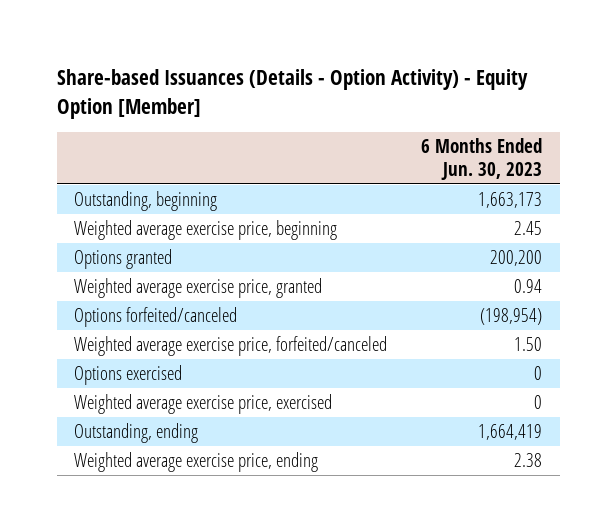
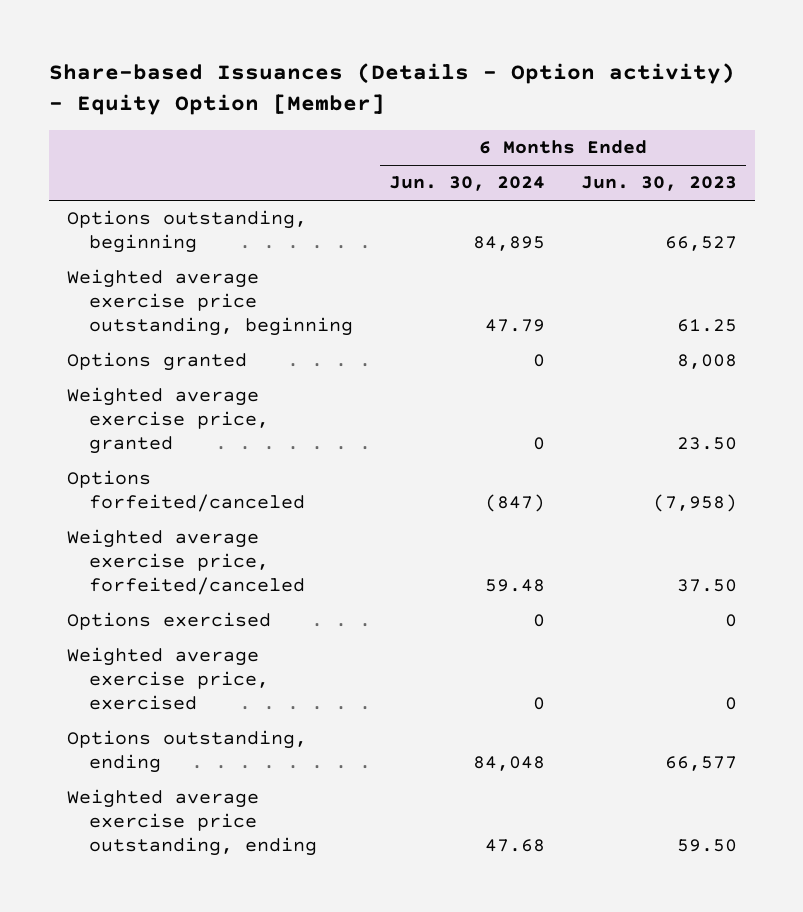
[56,69,528,119] Share-based Issuances (Details - Option Activity) - Equity Option [Member] -> [48,63,735,116] Share-based Issuances (Details - Option activity) - Equity Option [Member]
none -> [388,176,545,192] Jun. 30, 2024
[73,190,217,211] Outstanding, beginning -> [66,210,307,254] Options outstanding, beginning
[478,191,543,208] 1,663,173 -> [664,236,737,252] 66,527
[73,219,337,240] Weighted average exercise price, beginning -> [66,269,353,337] Weighted average exercise price outstanding, beginning
[514,220,543,235] 2.45 -> [676,319,737,333] 61.25
[490,249,543,266] 200,200 -> [676,354,737,370] 8,008
[514,278,543,293] 0.94 -> [676,437,737,451] 23.50
[480,307,543,325] (198,954) -> [652,494,737,513] (7,958)
[514,336,543,351] 1.50 -> [676,579,737,593] 37.50
[73,422,198,443] Outstanding, ending -> [66,730,307,774] Options outstanding, ending
[478,423,543,440] 1,664,419 -> [664,756,737,772] 66,577
[73,451,318,472] Weighted average exercise price, ending -> [66,789,317,857] Weighted average exercise price outstanding, ending
[514,452,543,467] 2.38 -> [676,839,737,853] 59.50

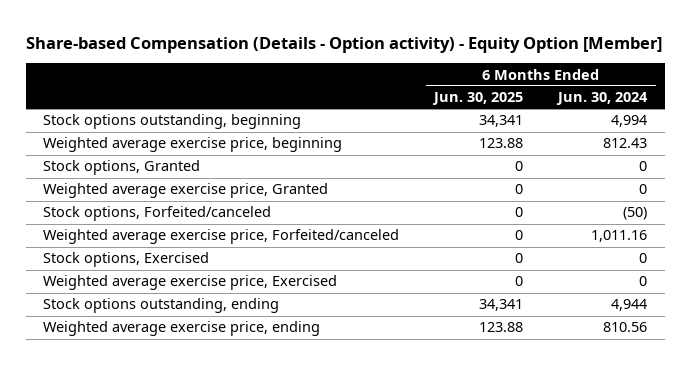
[48,63,735,116] Share-based Issuances (Details - Option activity) - Equity Option [Member] -> [25,36,662,53] Share-based Compensation (Details - Option activity) - Equity Option [Member]
[580,176,737,192] Jun. 30, 2023 -> none
none -> [432,92,524,106] Jun. 30, 2025
[66,210,307,254] Options outstanding, beginning -> [43,114,302,130] Stock options outstanding, beginning
[472,236,545,252] 84,895 -> [611,115,648,128] 4,994
[66,269,353,337] Weighted average exercise price outstanding, beginning -> [43,137,343,153] Weighted average exercise price, beginning
[484,319,545,333] 47.79 -> [603,138,648,149] 812.43
[66,352,247,372] Options granted -> [43,160,201,176] Stock options, Granted
[66,387,269,455] Weighted average exercise price, granted -> [43,183,329,199] Weighted average exercise price, Granted
[66,470,305,513] Options forfeited/canceled -> [43,206,272,222] Stock options, Forfeited/canceled
[484,494,545,513] (847) -> [623,207,648,221] (50)
[66,529,305,596] Weighted average exercise price, forfeited/canceled -> [43,229,400,245] Weighted average exercise price, Forfeited/canceled
[484,579,545,593] 59.48 -> [591,230,648,243] 1,011.16
[66,612,271,631] Options exercised -> [43,252,210,268] Stock options, Exercised
[66,647,269,711] Weighted average exercise price, exercised -> [43,275,338,291] Weighted average exercise price, Exercised
[66,730,307,774] Options outstanding, ending -> [43,298,280,314] Stock options outstanding, ending
[472,756,545,772] 84,048 -> [611,299,648,312] 4,944
[66,789,317,857] Weighted average exercise price outstanding, ending -> [43,321,321,337] Weighted average exercise price, ending
[484,839,545,853] 47.68 -> [603,322,648,333] 810.56

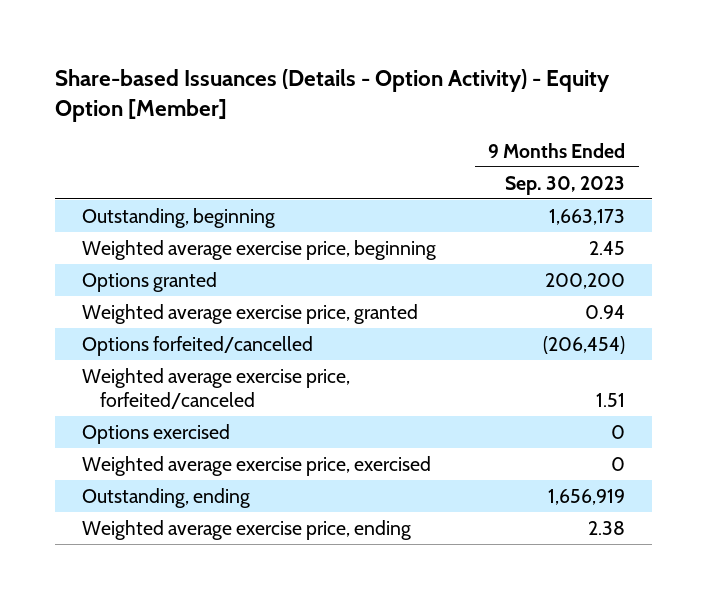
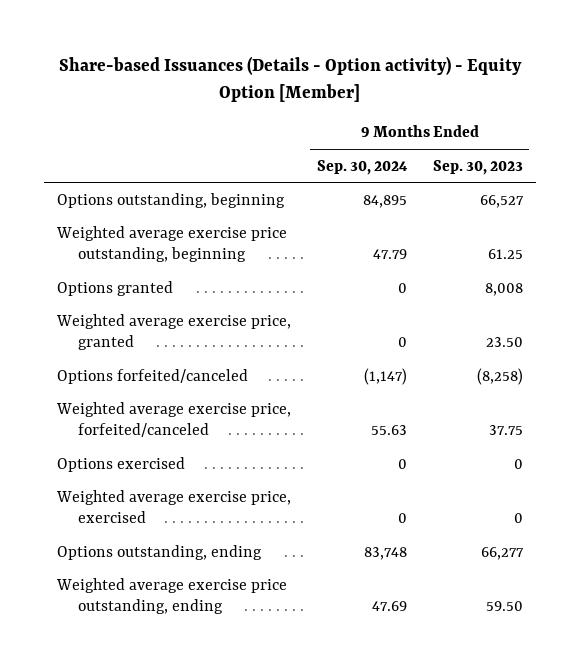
[55,68,611,122] Share-based Issuances (Details - Option Activity) - Equity Option [Member] -> [58,56,522,103] Share-based Issuances (Details - Option activity) - Equity Option [Member]
none -> [316,159,408,175] Sep. 30, 2024
[81,207,275,228] Outstanding, beginning -> [56,192,285,208] Options outstanding, beginning
[549,208,626,225] 1,663,173 -> [479,194,524,208] 66,527
[81,239,436,260] Weighted average exercise price, beginning -> [55,225,287,262] Weighted average exercise price outstanding, beginning
[589,240,626,255] 2.45 -> [487,248,523,259] 61.25
[545,272,626,289] 200,200 -> [484,282,523,296] 8,008
[585,304,626,319] 0.94 -> [485,336,523,347] 23.50
[81,335,313,356] Options forfeited/cancelled -> [56,368,248,384] Options forfeited/canceled
[543,335,626,354] (206,454) -> [476,367,523,385] (8,258)
[596,392,626,407] 1.51 -> [488,424,523,435] 37.75
[81,487,250,508] Outstanding, ending -> [56,544,262,560] Options outstanding, ending
[548,488,626,505] 1,656,919 -> [480,546,524,560] 66,277
[81,519,411,540] Weighted average exercise price, ending -> [55,577,287,614] Weighted average exercise price outstanding, ending
[588,520,626,535] 2.38 -> [485,600,523,611] 59.50

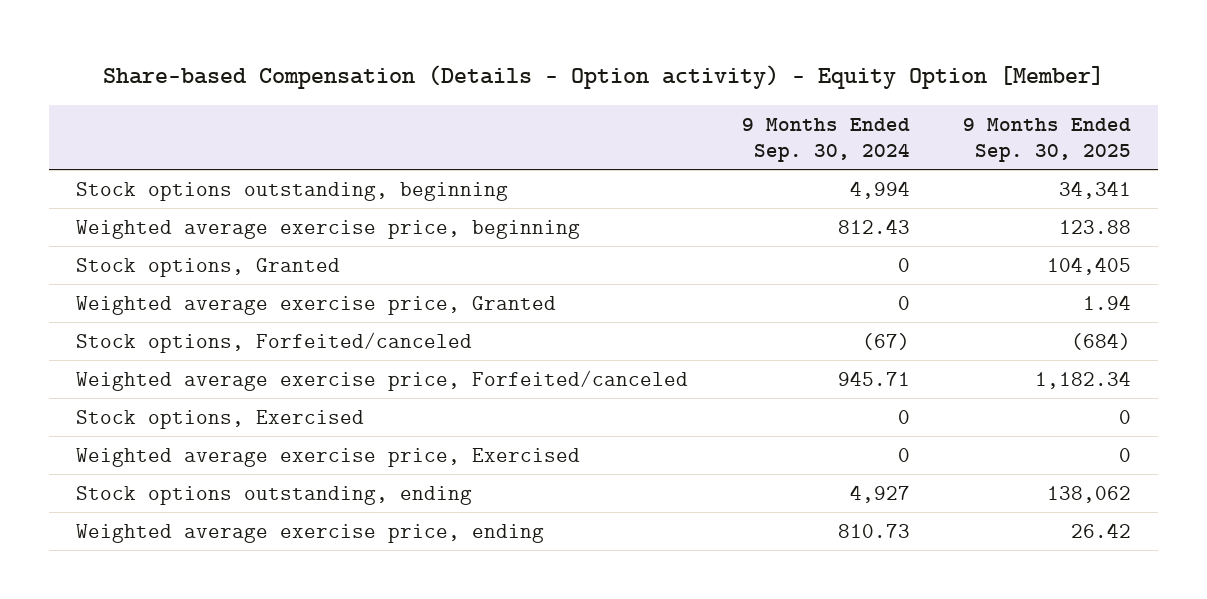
[58,56,522,103] Share-based Issuances (Details - Option activity) - Equity Option [Member] -> [102,64,1104,89] Share-based Compensation (Details - Option activity) - Equity Option [Member]
[432,159,523,175] Sep. 30, 2023 -> none
none -> [963,117,1132,162] 9 Months Ended Sep. 30, 2025
[56,192,285,208] Options outstanding, beginning -> [75,181,508,201] Stock options outstanding, beginning
[362,194,407,208] 84,895 -> [849,180,910,199] 4,994
[55,225,287,262] Weighted average exercise price outstanding, beginning -> [75,219,580,239] Weighted average exercise price, beginning
[372,248,407,259] 47.79 -> [837,218,910,234] 812.43
[56,280,173,296] Options granted -> [75,257,340,277] Stock options, Granted
[55,313,291,350] Weighted average exercise price, granted -> [75,295,556,315] Weighted average exercise price, Granted
[56,368,248,384] Options forfeited/canceled -> [75,331,472,353] Stock options, Forfeited/canceled
[363,367,407,385] (1,147) -> [861,332,910,350] (67)
[55,401,291,437] Weighted average exercise price, forfeited/canceled -> [75,369,688,391] Weighted average exercise price, Forfeited/canceled
[370,424,407,435] 55.63 -> [837,370,910,386] 945.71
[56,456,185,472] Options exercised -> [75,409,364,429] Stock options, Exercised
[55,489,291,523] Weighted average exercise price, exercised -> [75,447,580,467] Weighted average exercise price, Exercised
[56,544,262,560] Options outstanding, ending -> [75,485,472,505] Stock options outstanding, ending
[363,546,407,560] 83,748 -> [849,484,910,503] 4,927
[55,577,287,614] Weighted average exercise price outstanding, ending -> [75,523,544,543] Weighted average exercise price, ending
[371,600,407,611] 47.69 -> [837,523,910,538] 810.73

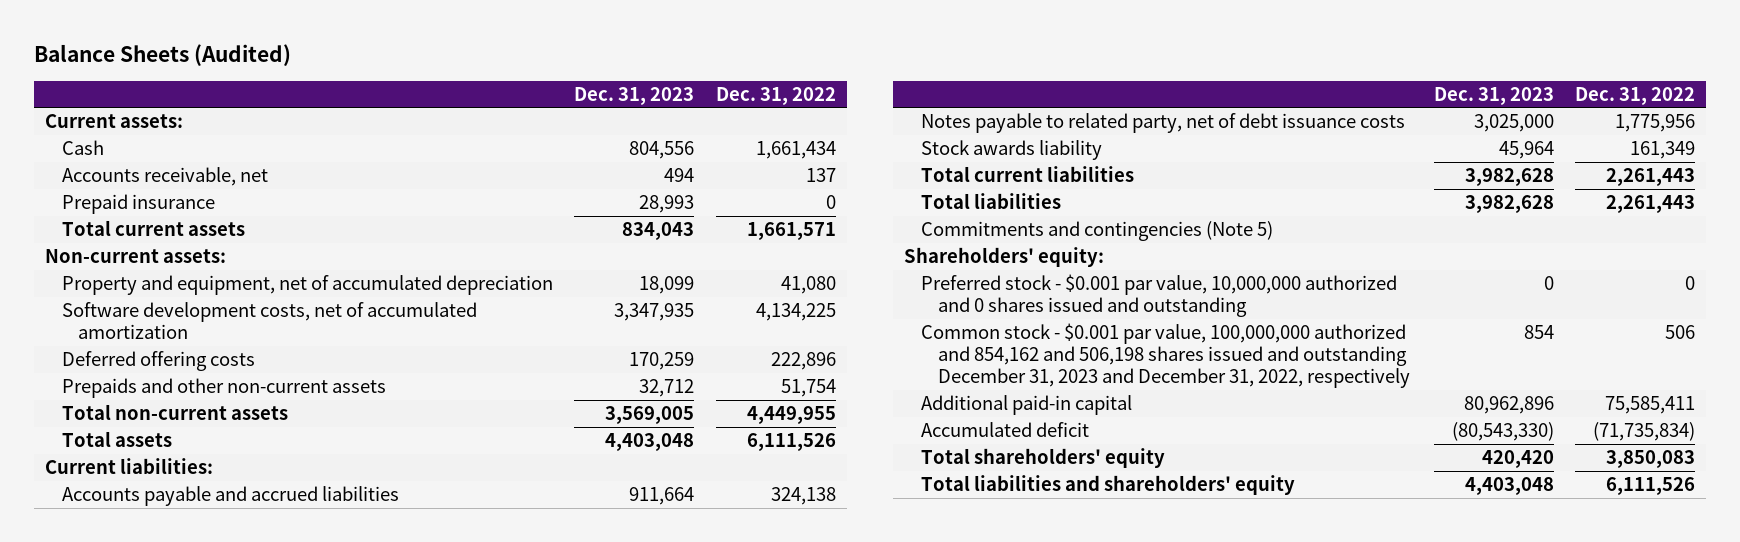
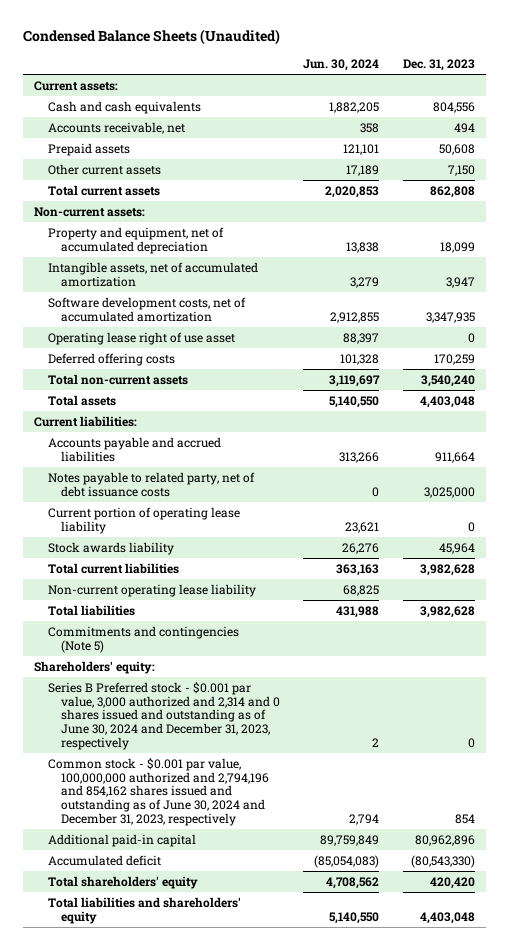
[33,44,291,67] Balance Sheets (Audited) -> [22,29,280,46] Condensed Balance Sheets (Unaudited)
[716,86,837,105] Dec. 31, 2022 -> none
none -> [303,59,380,72] Jun. 30, 2024
[61,139,104,155] Cash -> [47,100,201,114] Cash and cash equivalents
[61,193,215,214] Prepaid insurance -> none
none -> [47,142,130,156] Prepaid assets
none -> [47,163,161,175] Other current assets
[622,221,695,240] 834,043 -> [429,185,475,198] 862,808
none -> [47,261,258,287] Intangible assets, net of accumulated amortization
none -> [47,331,235,345] Operating lease right of use asset
[61,377,386,398] Prepaids and other non-current assets -> none
[605,405,695,424] 3,569,005 -> [420,374,475,387] 3,540,240
none -> [47,506,240,534] Current portion of operating lease liability
none -> [47,583,256,597] Non-current operating lease liability
[920,273,1397,318] Preferred stock - $0.001 par value, 10,000,000 authorized and 0 shares issued and outstanding -> [47,681,281,751] Series B Preferred stock - $0.001 par value, 3,000 authorized and 2,314 and 0 shares issued and outstanding as of June 30, 2024 and December 31, 2023, respectively
[920,322,1410,389] Common stock - $0.001 par value, 100,000,000 authorized and 854,162 and 506,198 shares issued and outstanding December 31, 2023 and December 31, 2022, respectively -> [47,757,270,827] Common stock - $0.001 par value, 100,000,000 authorized and 2,794,196 and 854,162 shares issued and outstanding as of June 30, 2024 and December 31, 2023, respectively

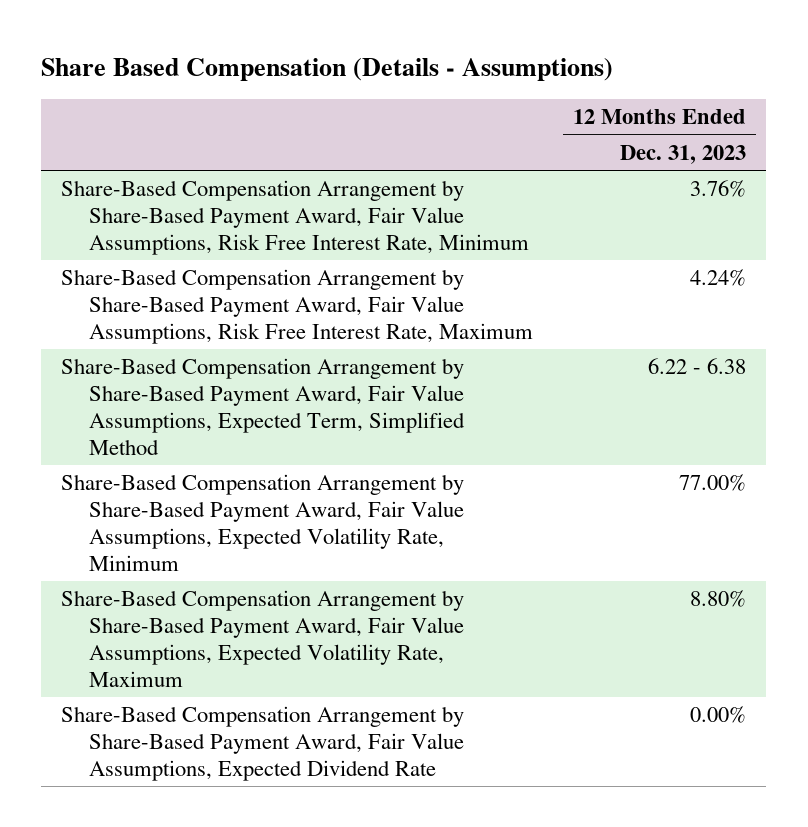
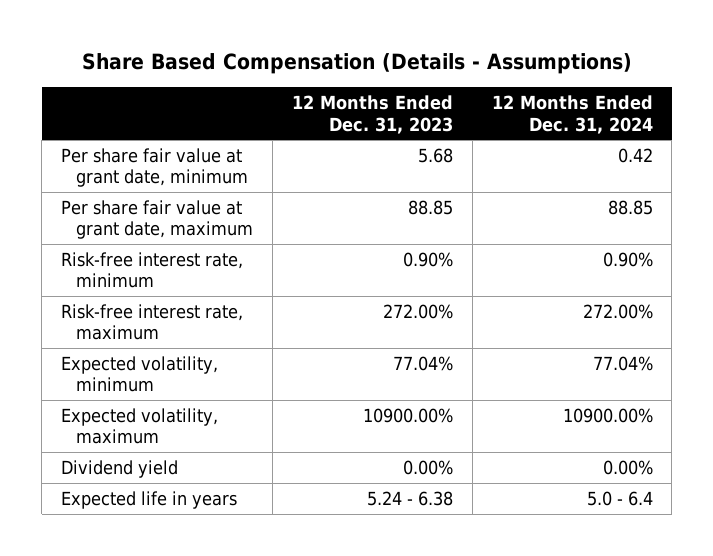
none -> [491,95,653,134] 12 Months Ended Dec. 31, 2024
[61,358,466,455] Share-Based Compensation Arrangement by Share-Based Payment Award, Fair Value Assumptions, Expected Term, Simplified Method -> none
none -> [60,147,249,188] Per share fair value at grant date, minimum
none -> [60,199,254,240] Per share fair value at grant date, maximum
[61,180,530,255] Share-Based Compensation Arrangement by Share-Based Payment Award, Fair Value Assumptions, Risk Free Interest Rate, Minimum -> [60,251,243,289] Risk-free interest rate, minimum
[690,180,747,198] 3.76% -> [402,251,453,267] 0.90%
[61,269,534,344] Share-Based Compensation Arrangement by Share-Based Payment Award, Fair Value Assumptions, Risk Free Interest Rate, Maximum -> [60,303,243,341] Risk-free interest rate, maximum
[690,269,747,287] 4.24% -> [382,303,453,319] 272.00%
[61,474,465,571] Share-Based Compensation Arrangement by Share-Based Payment Award, Fair Value Assumptions, Expected Volatility Rate, Minimum -> [60,355,218,393] Expected volatility, minimum
[679,474,747,492] 77.00% -> [392,355,453,371] 77.04%
[61,590,465,687] Share-Based Compensation Arrangement by Share-Based Payment Award, Fair Value Assumptions, Expected Volatility Rate, Maximum -> [60,407,218,445] Expected volatility, maximum
[690,590,747,608] 8.80% -> [362,407,453,423] 10900.00%
[61,706,465,781] Share-Based Compensation Arrangement by Share-Based Payment Award, Fair Value Assumptions, Expected Dividend Rate -> [60,459,178,478] Dividend yield
none -> [60,490,237,509] Expected life in years

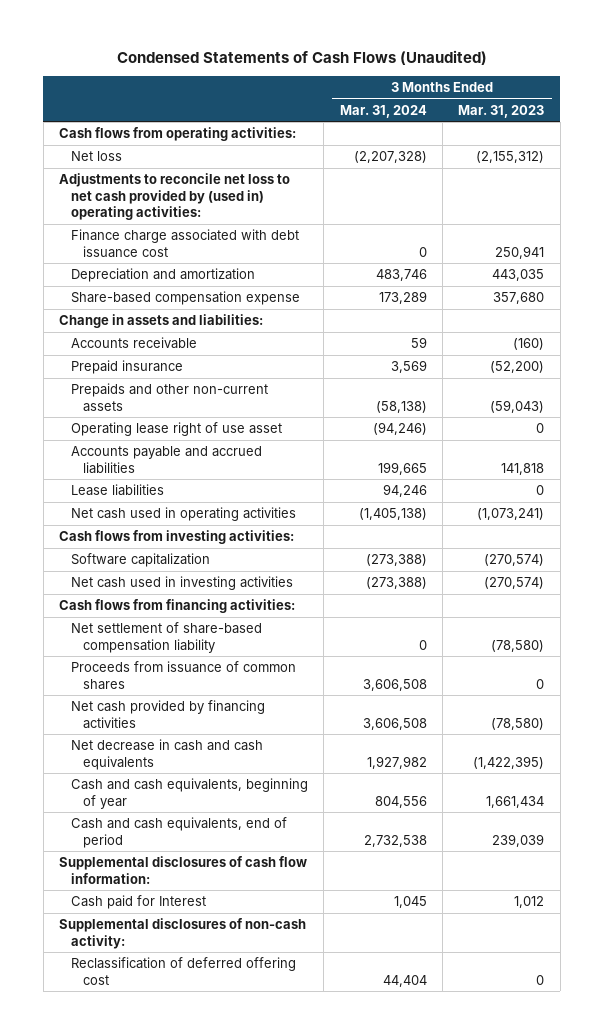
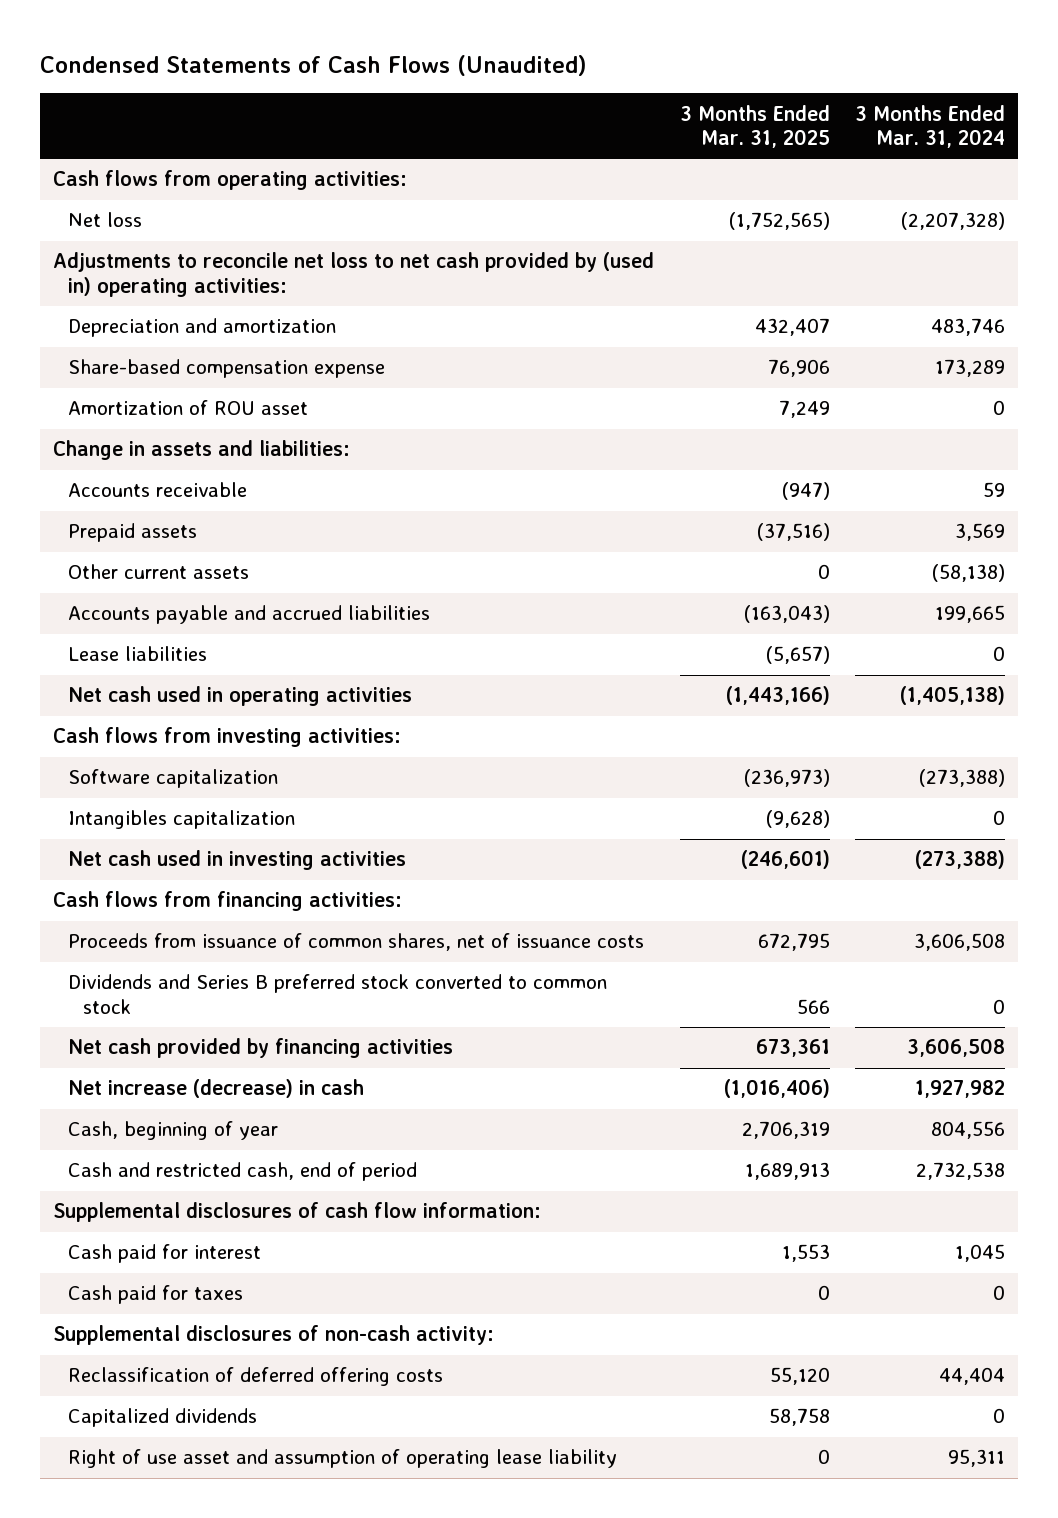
[458,104,545,118] Mar. 31, 2023 -> none
none -> [679,104,830,148] 3 Months Ended Mar. 31, 2025
[71,228,300,258] Finance charge associated with debt issuance cost -> none
none -> [68,400,309,416] Amortization of ROU asset
[71,421,283,436] Operating lease right of use asset -> none
[71,359,184,374] Prepaid insurance -> [68,523,198,543] Prepaid assets
[71,382,269,412] Prepaids and other non-current assets -> [68,564,250,580] Other current assets
[382,483,427,497] 94,246 -> [993,646,1006,662] 0
none -> [68,810,296,830] Intangibles capitalization
[71,621,263,653] Net settlement of share-based compensation liability -> none
[71,660,297,690] Proceeds from issuance of common shares -> [68,933,645,952] Proceeds from issuance of common shares, net of issuance costs
none -> [68,974,608,1014] Dividends and Series B preferred stock converted to common stock
[71,738,264,770] Net decrease in cash and cash equivalents -> [68,1079,365,1099] Net increase (decrease) in cash
[71,777,309,809] Cash and cash equivalents, beginning of year -> [68,1121,279,1141] Cash, beginning of year
[71,816,288,848] Cash and cash equivalents, end of period -> [68,1162,418,1182] Cash and restricted cash, end of period
[71,894,207,909] Cash paid for Interest -> [68,1244,262,1264] Cash paid for interest
none -> [68,1285,244,1305] Cash paid for taxes
[71,956,297,985] Reclassification of deferred offering cost -> [68,1367,444,1387] Reclassification of deferred offering costs
none -> [68,1408,258,1428] Capitalized dividends
none -> [68,1449,618,1469] Right of use asset and assumption of operating lease liability

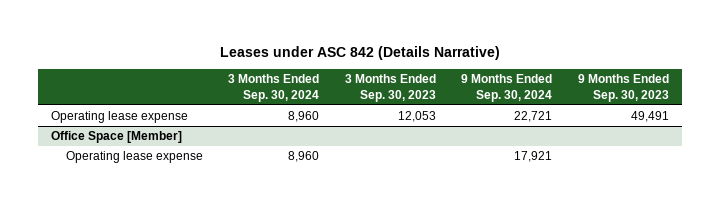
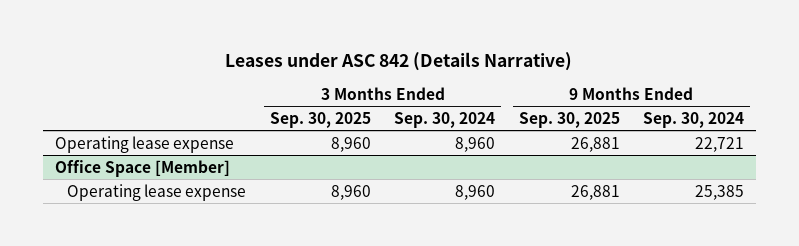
[344,74,436,102] 3 Months Ended Sep. 30, 2023 -> none
[577,74,669,102] 9 Months Ended Sep. 30, 2023 -> none
none -> [269,111,371,128] Sep. 30, 2025
none -> [518,111,620,128] Sep. 30, 2025
[514,151,553,163] 17,921 -> [695,184,745,200] 25,385

